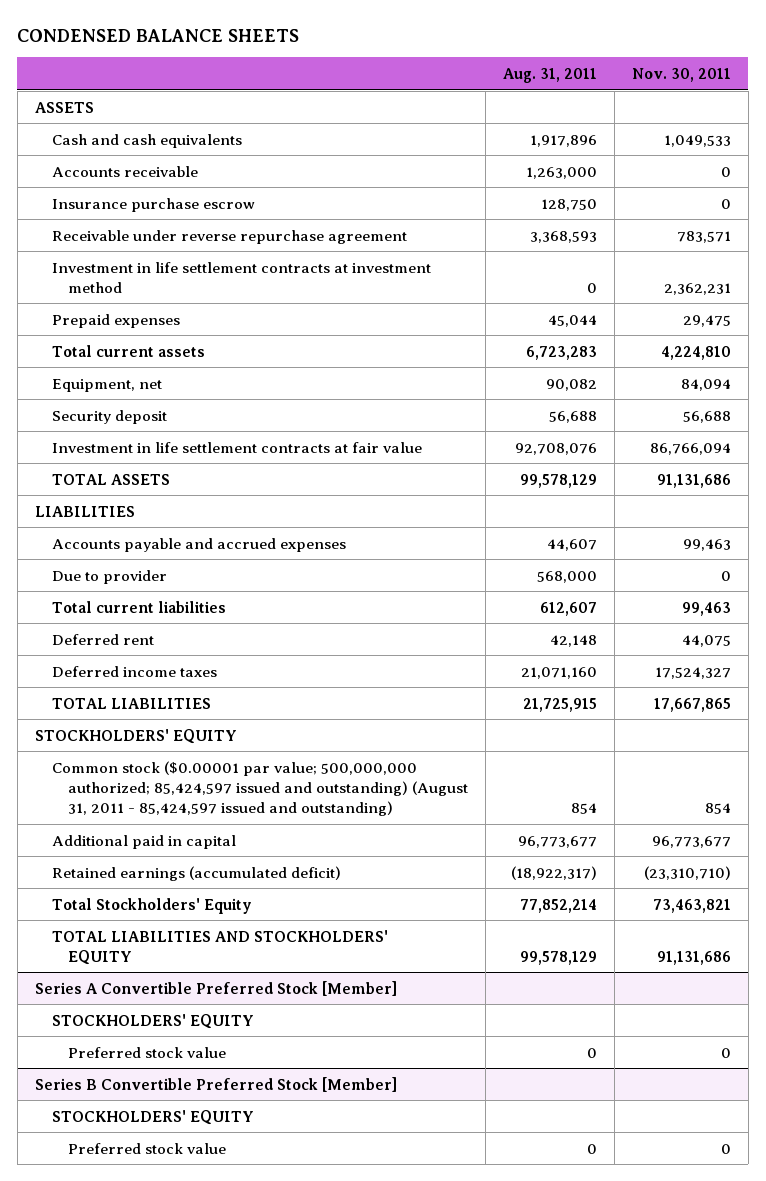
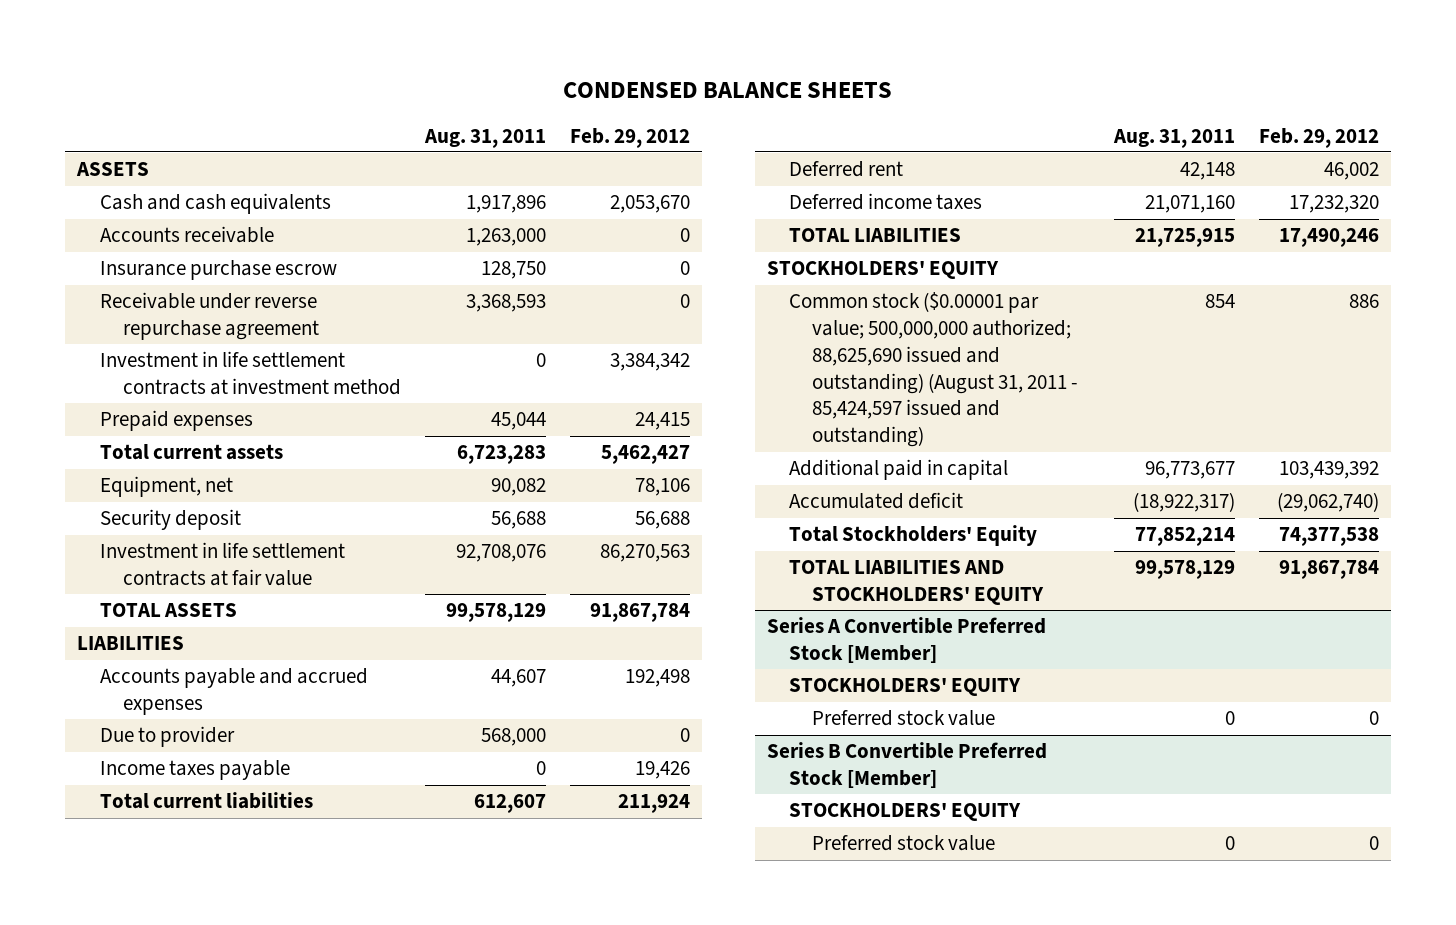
[631,67,731,82] Nov. 30, 2011 -> none
none -> [569,127,690,148] Feb. 29, 2012
none -> [99,760,290,781] Income taxes payable
[51,760,469,816] Common stock ($0.00001 par value; 500,000,000 authorized; 85,424,597 issued and outstanding) (August 31, 2011 - 85,424,597 issued and outstanding) -> [789,292,1079,448] Common stock ($0.00001 par value; 500,000,000 authorized; 88,625,690 issued and outstanding) (August 31, 2011 - 85,424,597 issued and outstanding)
[51,865,341,881] Retained earnings (accumulated deficit) -> [789,492,964,510] Accumulated deficit

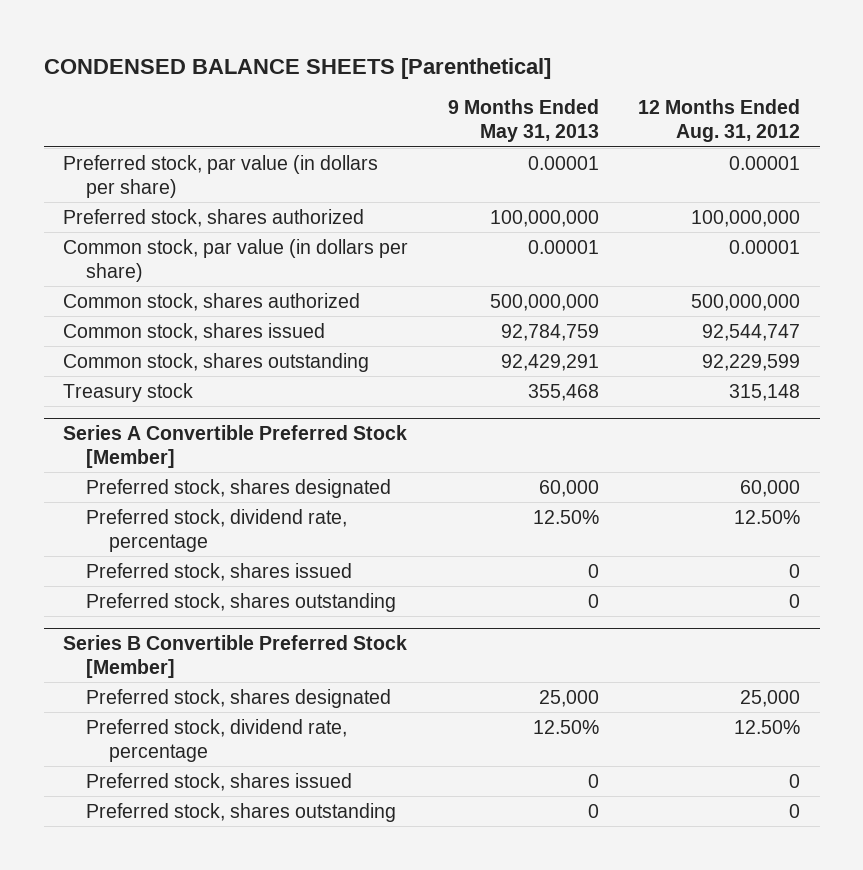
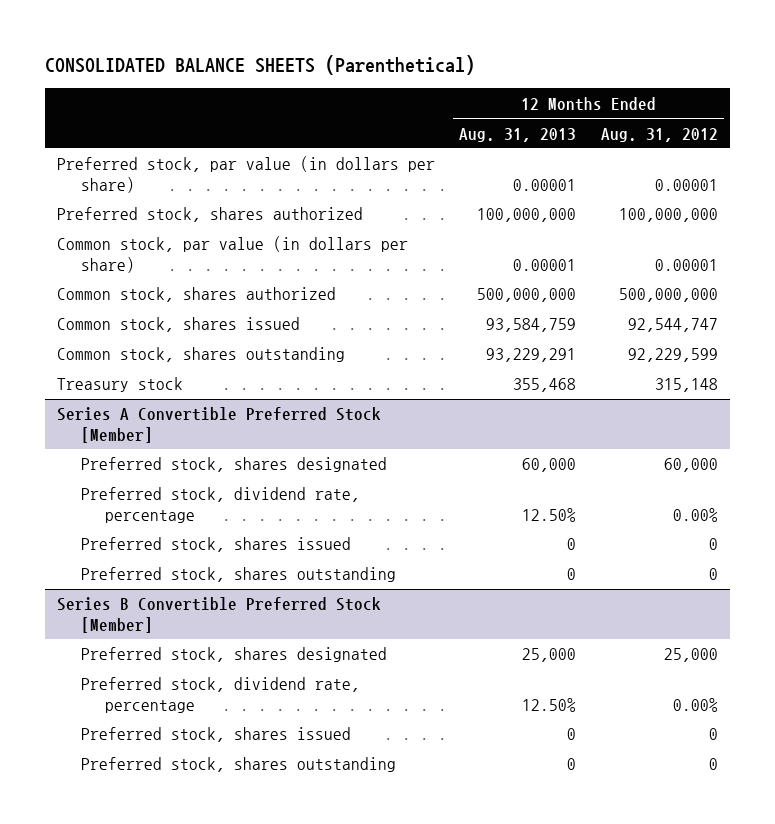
[43,57,551,79] CONDENSED BALANCE SHEETS [Parenthetical] -> [44,55,475,76] CONSOLIDATED BALANCE SHEETS (Parenthetical)
[447,99,599,143] 9 Months Ended May 31, 2013 -> none
none -> [459,127,577,142] Aug. 31, 2013
[733,509,800,524] 12.50% -> [672,507,718,522] 0.00%
[733,719,800,734] 12.50% -> [672,697,718,712] 0.00%

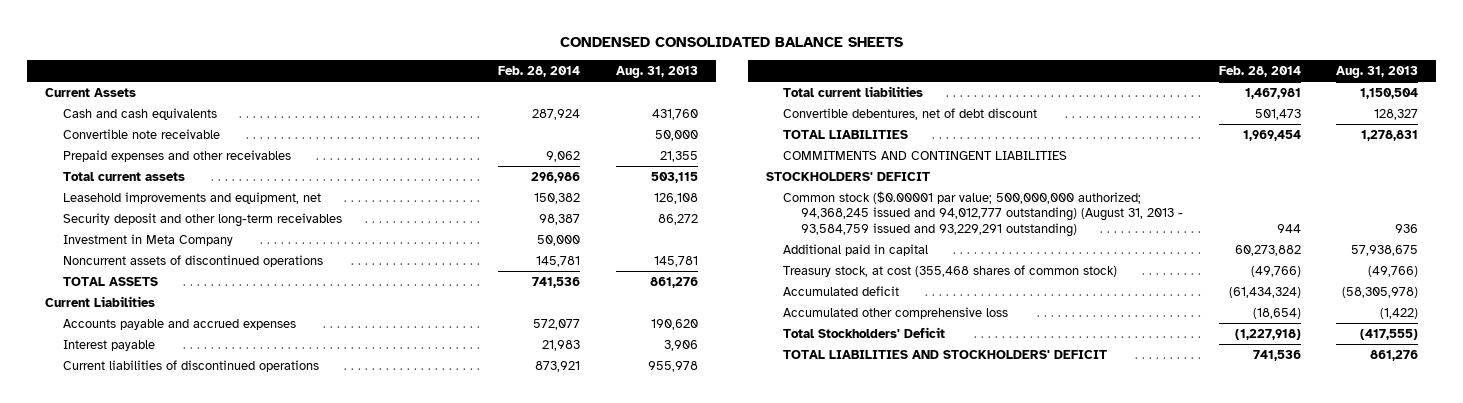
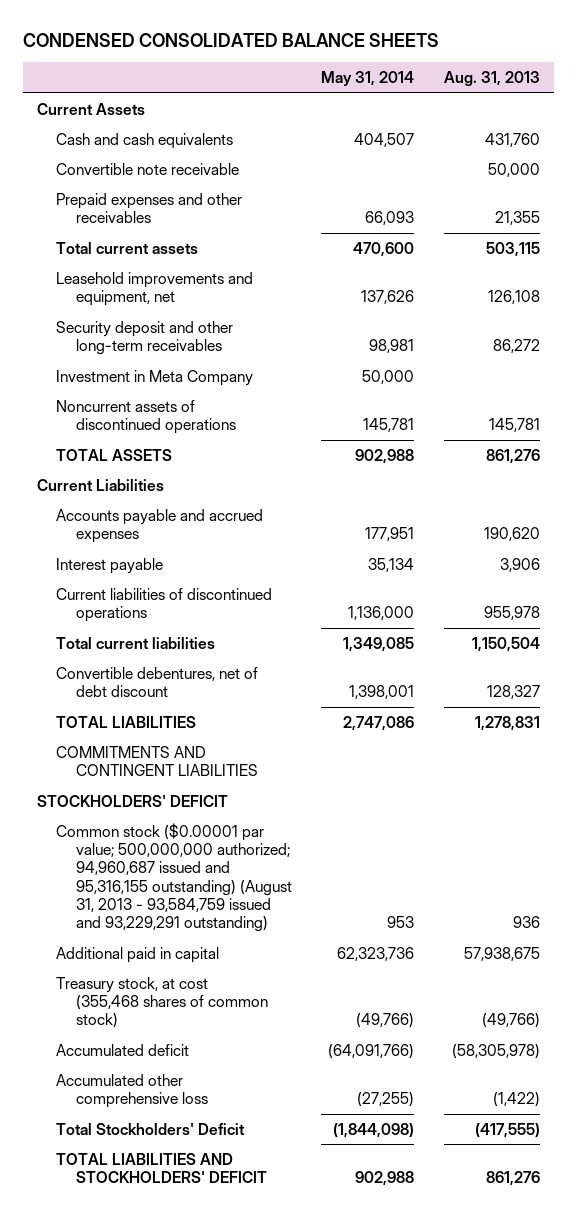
[498,65,581,77] Feb. 28, 2014 -> none
none -> [321,71,415,87] May 31, 2014
[783,190,1184,237] Common stock ($0.00001 par value; 500,000,000 authorized; 94,368,245 issued and 94,012,777 outstanding) (August 31, 2013 - 93,584,759 issued and 93,229,291 outstanding) -> [56,822,292,933] Common stock ($0.00001 par value; 500,000,000 authorized; 94,960,687 issued and 95,316,155 outstanding) (August 31, 2013 - 93,584,759 issued and 93,229,291 outstanding)

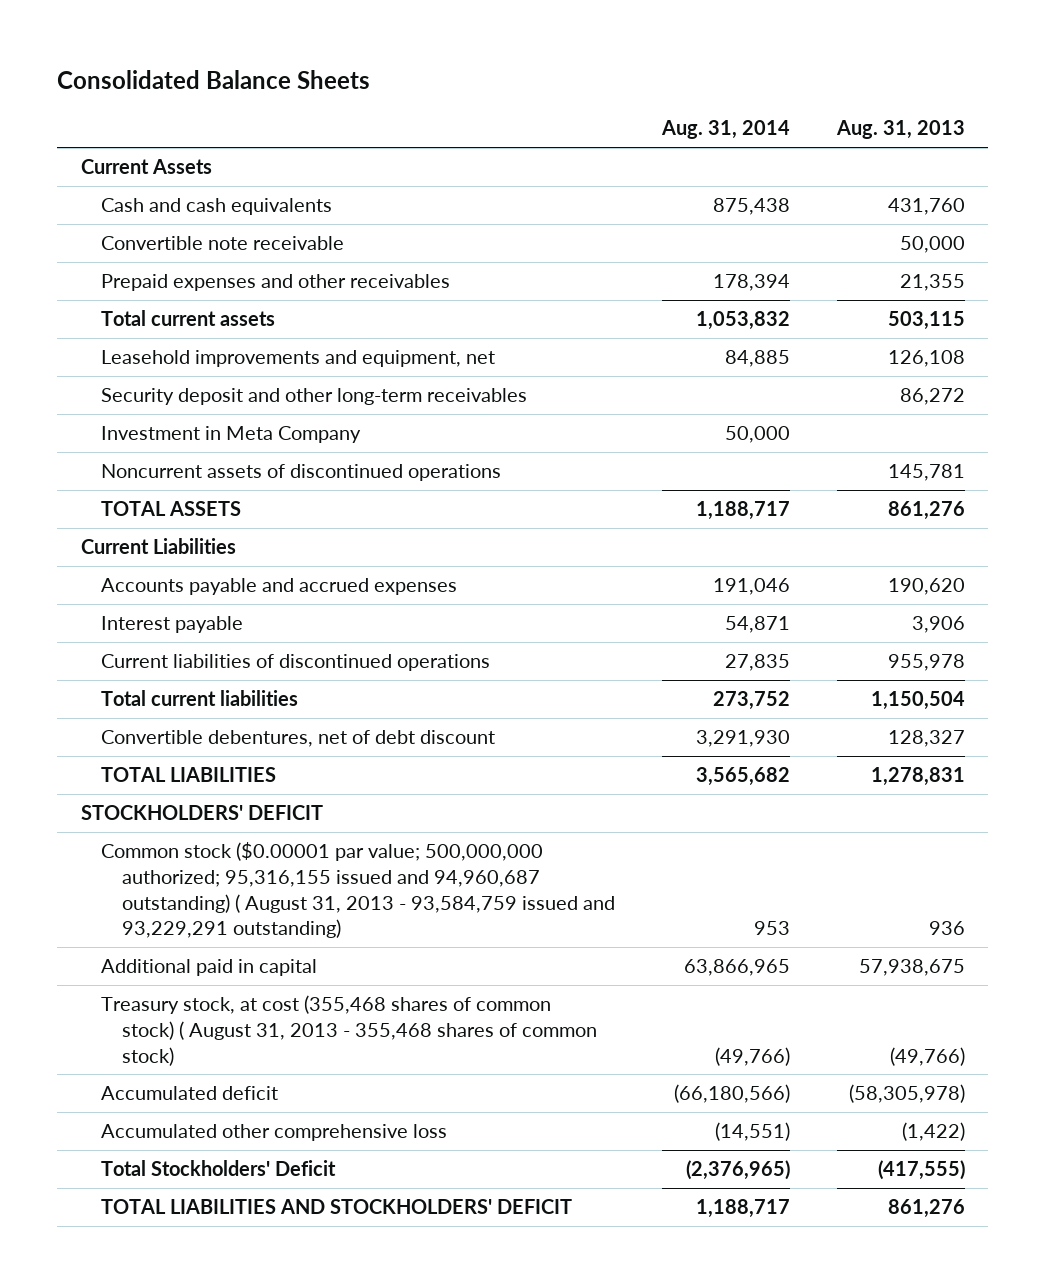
[22,32,439,47] CONDENSED CONSOLIDATED BALANCE SHEETS -> [57,69,371,89] Consolidated Balance Sheets
[321,71,415,87] May 31, 2014 -> none
none -> [661,120,791,140] Aug. 31, 2014
[56,745,258,777] COMMITMENTS AND CONTINGENT LIABILITIES -> none
[56,822,292,933] Common stock ($0.00001 par value; 500,000,000 authorized; 94,960,687 issued and 95,316,155 outstanding) (August 31, 2013 - 93,584,759 issued and 93,229,291 outstanding) -> [101,842,616,939] Common stock ($0.00001 par value; 500,000,000 authorized; 95,316,155 issued and 94,960,687 outstanding) ( August 31, 2013 - 93,584,759 issued and 93,229,291 outstanding)
[56,976,268,1029] Treasury stock, at cost (355,468 shares of common stock) -> [101,995,598,1066] Treasury stock, at cost (355,468 shares of common stock) ( August 31, 2013 - 355,468 shares of common stock)

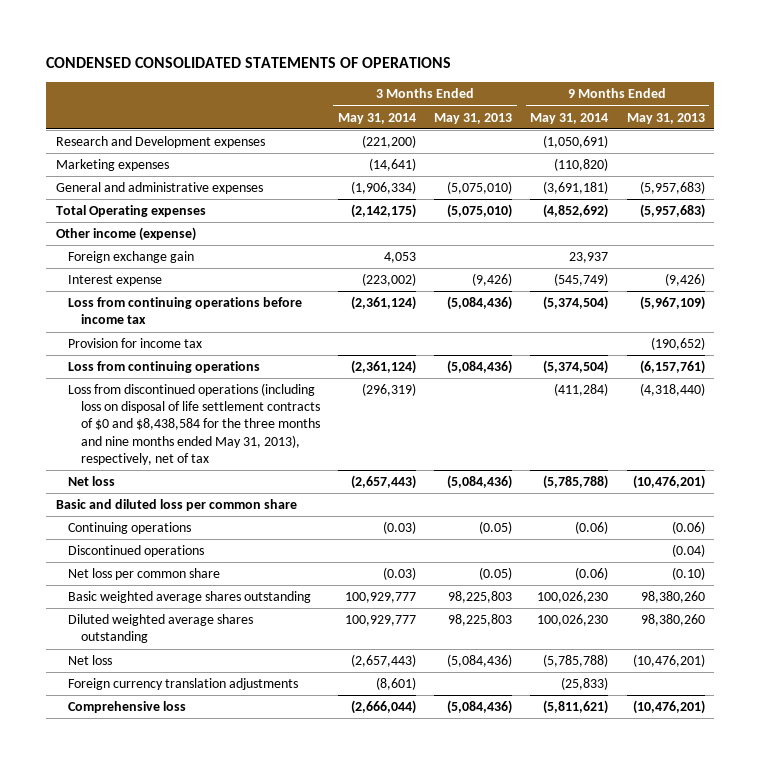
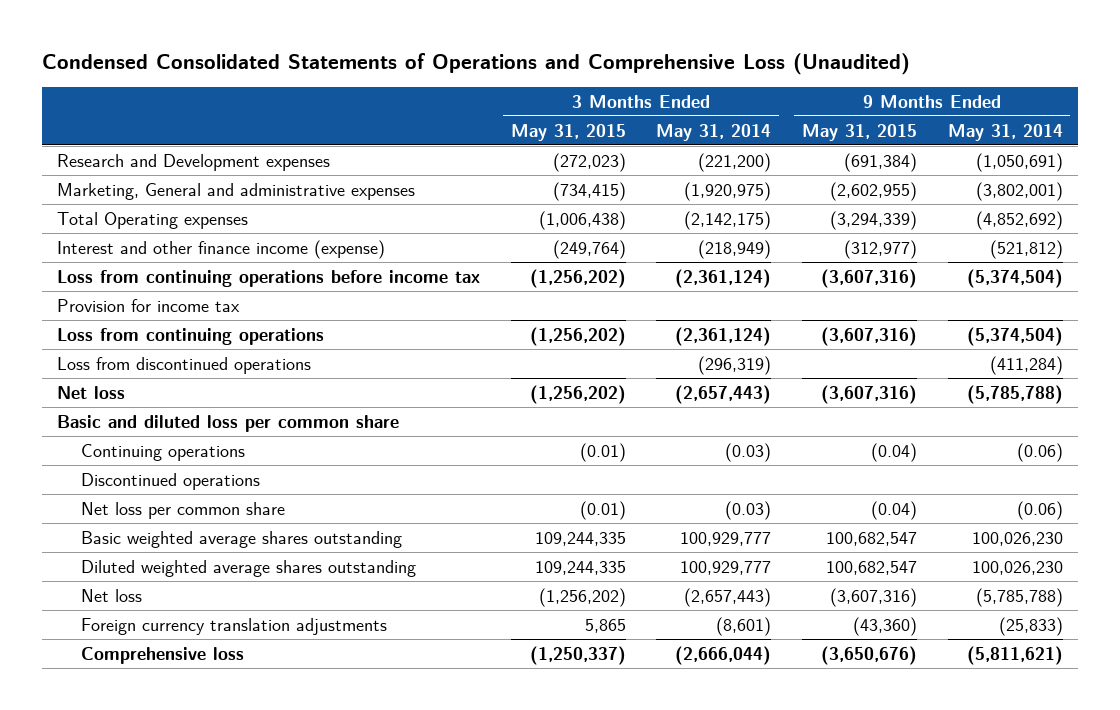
[46,57,452,69] CONDENSED CONSOLIDATED STATEMENTS OF OPERATIONS -> [41,53,910,76] Condensed Consolidated Statements of Operations and Comprehensive Loss (Unaudited)
[434,112,513,124] May 31, 2013 -> none
[626,112,705,124] May 31, 2013 -> none
none -> [510,123,626,141] May 31, 2015
none -> [802,123,918,141] May 31, 2015
[55,159,169,172] Marketing expenses -> none
[55,182,263,195] General and administrative expenses -> [57,182,416,200] Marketing, General and administrative expenses
[350,181,416,195] (1,906,334) -> [684,181,772,201] (1,920,975)
[543,181,609,195] (3,691,181) -> [975,181,1063,201] (3,802,001)
[55,227,196,242] Other income (expense) -> none
[68,251,195,264] Foreign exchange gain -> none
[68,275,163,287] Interest expense -> [57,239,386,259] Interest and other finance income (expense)
[361,273,416,287] (223,002) -> [698,239,772,259] (218,949)
[554,273,609,287] (545,749) -> [989,239,1063,259] (521,812)
[68,383,320,465] Loss from discontinued operations (including loss on disposal of life settlement contracts of $0 and $8,438,584 for the three months and nine months ended May 31, 2013), respectively, net of tax -> [57,356,312,374] Loss from discontinued operations

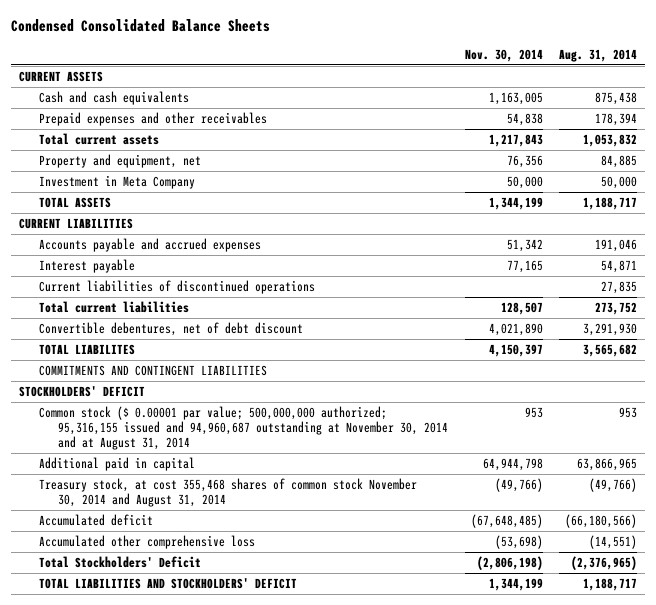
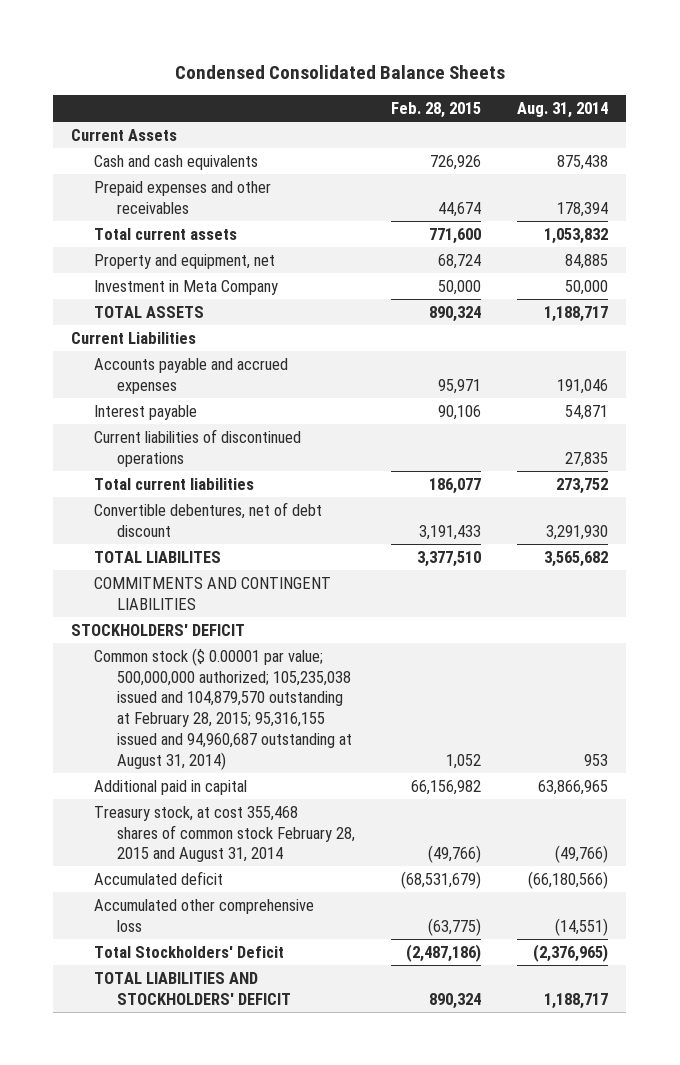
[464,49,543,63] Nov. 30, 2014 -> none
none -> [391,102,482,119] Feb. 28, 2015
[19,70,104,82] CURRENT ASSETS -> [71,128,178,141] Current Assets
[19,217,134,229] CURRENT LIABILITIES -> [71,331,197,344] Current Liabilities
[38,405,449,451] Common stock ($ 0.00001 par value; 500,000,000 authorized; 95,316,155 issued and 94,960,687 outstanding at November 30, 2014 and at August 31, 2014 -> [94,647,353,770] Common stock ($ 0.00001 par value; 500,000,000 authorized; 105,235,038 issued and 104,879,570 outstanding at February 28, 2015; 95,316,155 issued and 94,960,687 outstanding at August 31, 2014)
[38,477,417,507] Treasury stock, at cost 355,468 shares of common stock November 30, 2014 and August 31, 2014 -> [94,805,356,863] Treasury stock, at cost 355,468 shares of common stock February 28, 2015 and August 31, 2014

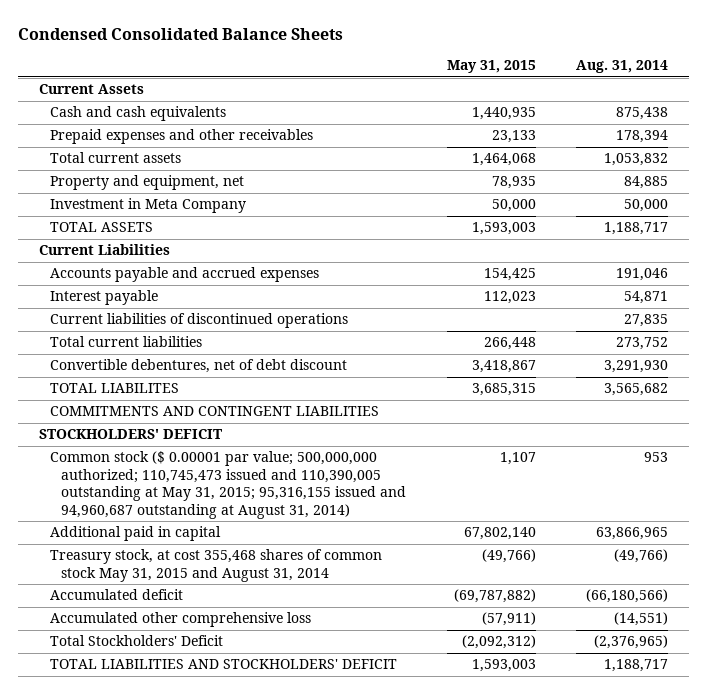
[391,102,482,119] Feb. 28, 2015 -> none
none -> [446,59,536,73] May 31, 2015
[94,647,353,770] Common stock ($ 0.00001 par value; 500,000,000 authorized; 105,235,038 issued and 104,879,570 outstanding at February 28, 2015; 95,316,155 issued and 94,960,687 outstanding at August 31, 2014) -> [49,451,406,519] Common stock ($ 0.00001 par value; 500,000,000 authorized; 110,745,473 issued and 110,390,005 outstanding at May 31, 2015; 95,316,155 issued and 94,960,687 outstanding at August 31, 2014)
[94,805,356,863] Treasury stock, at cost 355,468 shares of common stock February 28, 2015 and August 31, 2014 -> [49,549,382,582] Treasury stock, at cost 355,468 shares of common stock May 31, 2015 and August 31, 2014

